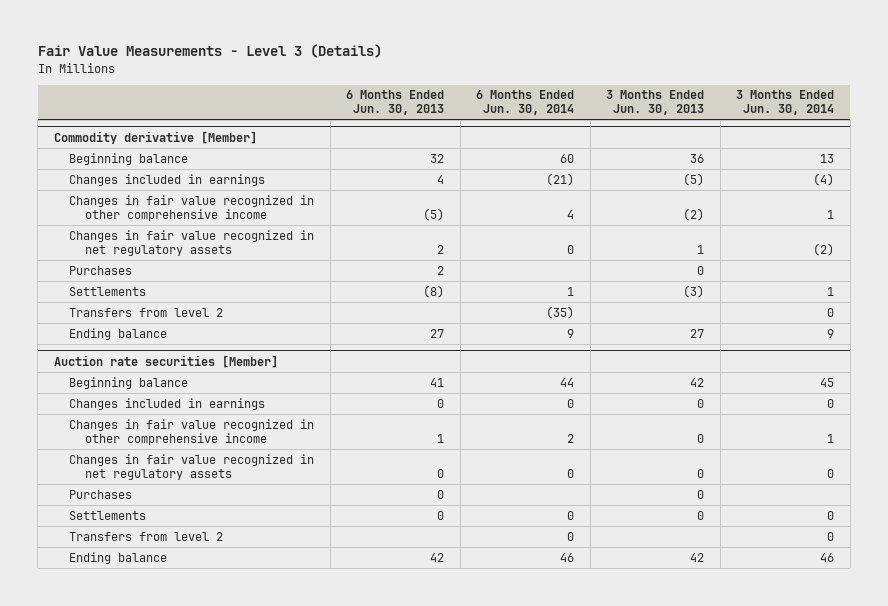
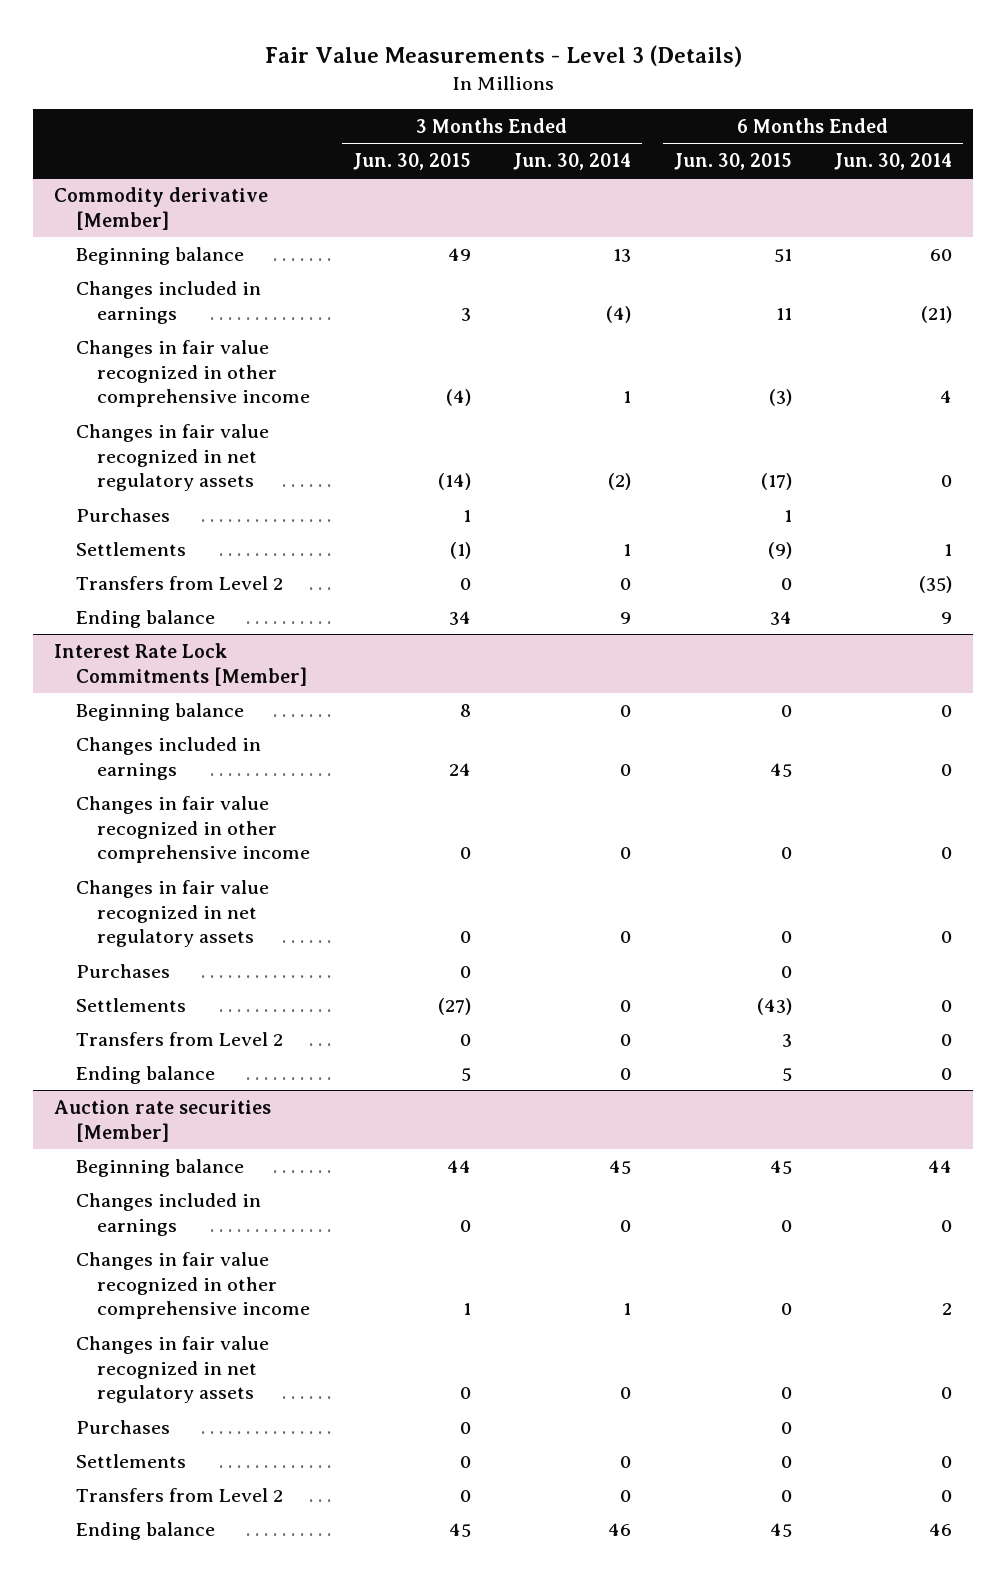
[346,90,445,116] 6 Months Ended Jun. 30, 2013 -> none
[606,90,705,116] 3 Months Ended Jun. 30, 2013 -> none
none -> [352,152,471,170] Jun. 30, 2015
none -> [673,152,792,170] Jun. 30, 2015
[69,307,224,317] Transfers from level 2 -> [75,575,283,590] Transfers from Level 2
none -> [54,642,307,686] Interest Rate Lock Commitments [Member]
none -> [75,702,244,721] Beginning balance
none -> [75,736,261,780] Changes included in earnings
none -> [75,795,311,864] Changes in fair value recognized in other comprehensive income
none -> [75,879,269,948] Changes in fair value recognized in net regulatory assets
none -> [75,963,170,978] Purchases
none -> [75,997,186,1012] Settlements
none -> [75,1031,283,1046] Transfers from Level 2
none -> [75,1065,215,1084] Ending balance
[69,531,224,541] Transfers from level 2 -> [75,1487,283,1502] Transfers from Level 2

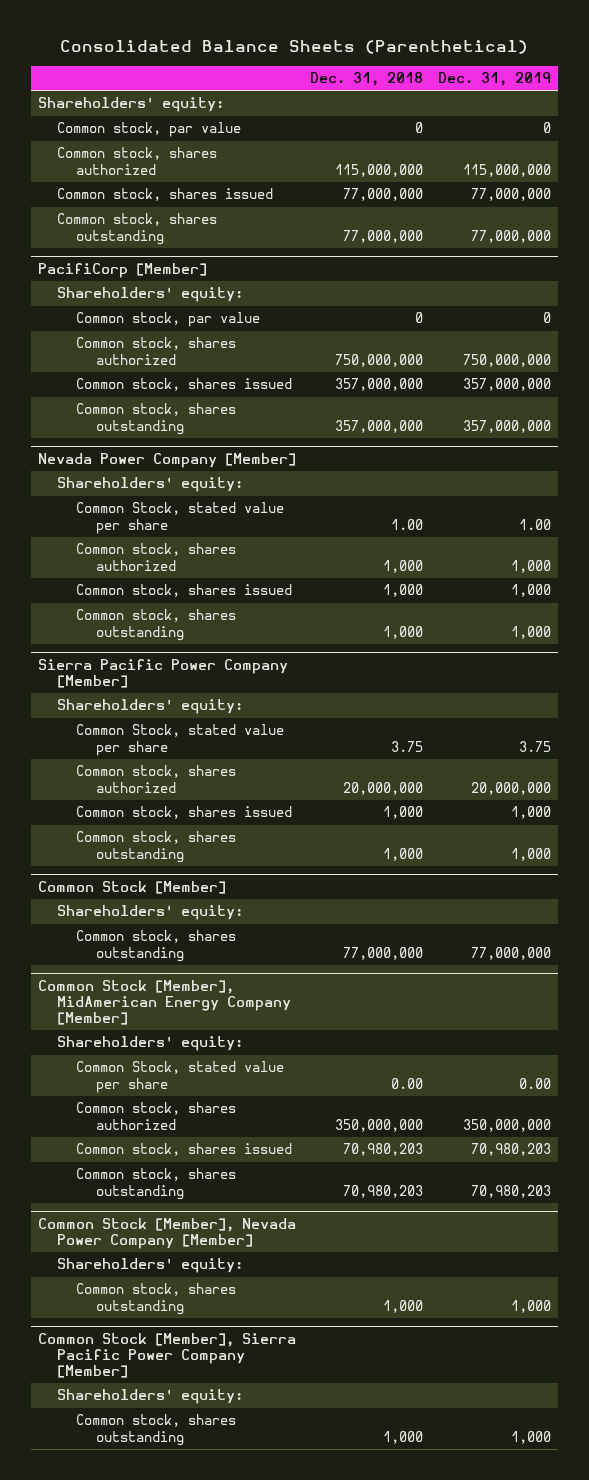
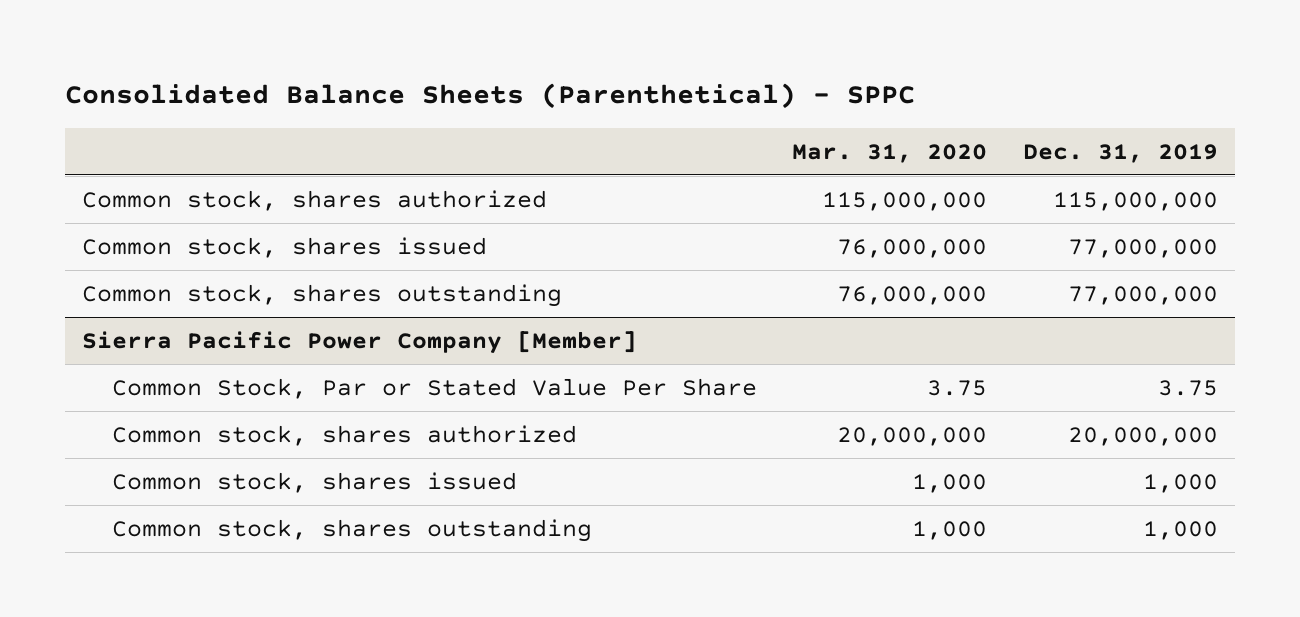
[60,39,529,54] Consolidated Balance Sheets (Parenthetical) -> [64,83,915,110] Consolidated Balance Sheets (Parenthetical) - SPPC
[310,72,424,87] Dec. 31, 2018 -> none
none -> [792,143,988,163] Mar. 31, 2020
[37,97,224,113] Shareholders' equity: -> none
[57,122,242,138] Common stock, par value -> none
[37,262,207,278] PacifiCorp [Member] -> none
[57,287,244,303] Shareholders' equity: -> none
[76,312,261,328] Common stock, par value -> none
[76,337,237,365] Common stock, shares authorized -> none
[76,378,293,392] Common stock, shares issued -> none
[76,403,237,435] Common stock, shares outstanding -> none
[37,452,296,468] Nevada Power Company [Member] -> none
[57,477,244,493] Shareholders' equity: -> none
[76,502,285,534] Common Stock, stated value per share -> none
[76,543,237,571] Common stock, shares authorized -> none
[76,584,293,598] Common stock, shares issued -> none
[76,609,237,641] Common stock, shares outstanding -> none
[57,699,244,715] Shareholders' equity: -> none
[76,724,285,756] Common Stock, stated value per share -> [111,377,757,399] Common Stock, Par or Stated Value Per Share
[37,880,226,894] Common Stock [Member] -> none
[57,905,244,921] Shareholders' equity: -> none
[76,930,237,962] Common stock, shares outstanding -> none
[37,979,292,1026] Common Stock [Member], MidAmerican Energy Company [Member] -> none
[57,1036,244,1052] Shareholders' equity: -> none
[76,1061,285,1093] Common Stock, stated value per share -> none
[76,1102,237,1130] Common stock, shares authorized -> none
[76,1143,293,1157] Common stock, shares issued -> none
[76,1168,237,1200] Common stock, shares outstanding -> none
[37,1217,296,1249] Common Stock [Member], Nevada Power Company [Member] -> none
[57,1258,244,1274] Shareholders' equity: -> none
[76,1283,237,1315] Common stock, shares outstanding -> none
[37,1332,296,1379] Common Stock [Member], Sierra Pacific Power Company [Member] -> none
[57,1389,244,1405] Shareholders' equity: -> none
[76,1414,237,1446] Common stock, shares outstanding -> none

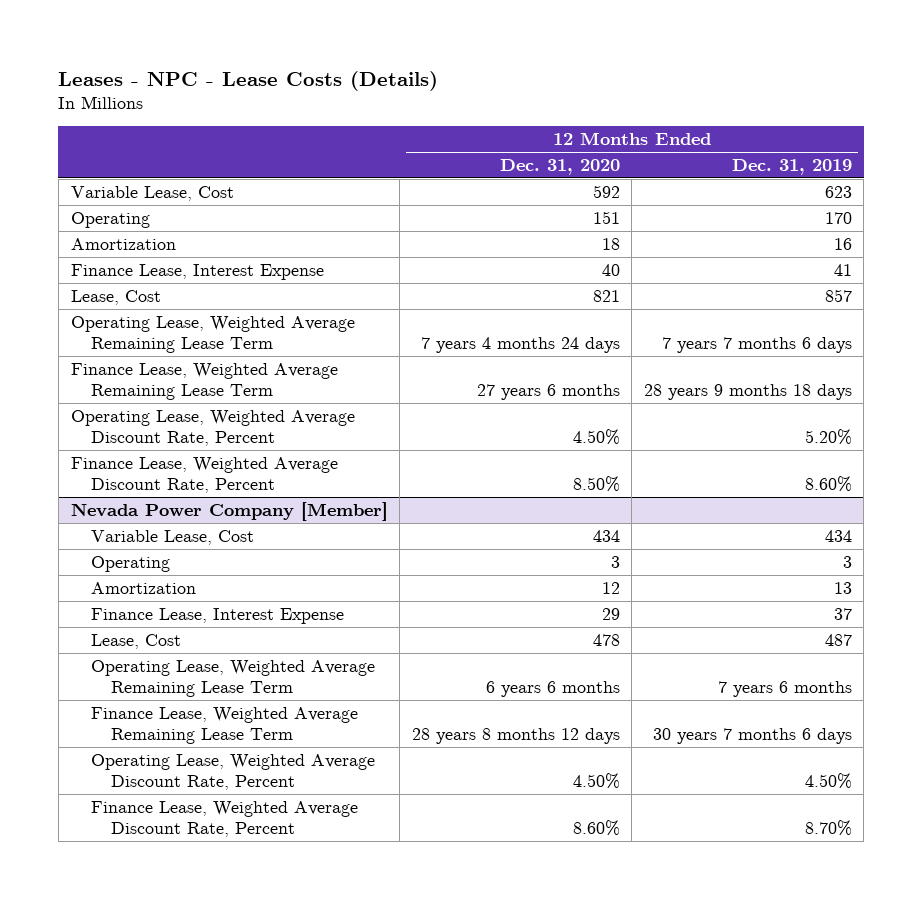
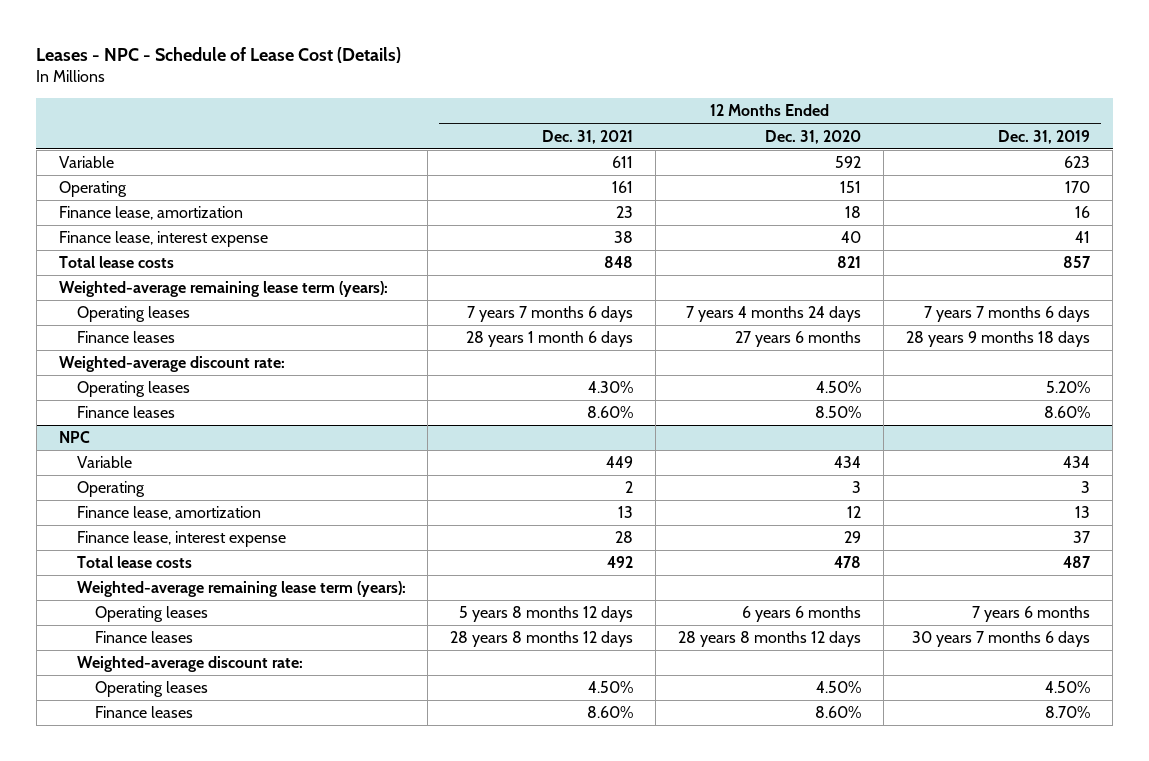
[58,70,439,91] Leases - NPC - Lease Costs (Details) -> [36,46,402,63] Leases - NPC - Schedule of Lease Cost (Details)
none -> [542,129,634,144] Dec. 31, 2021
[70,185,234,201] Variable Lease, Cost -> [58,156,114,169] Variable
[70,237,176,250] Amortization -> [58,206,243,221] Finance lease, amortization
[70,263,324,280] Finance Lease, Interest Expense -> [58,231,268,248] Finance lease, interest expense
[70,289,161,305] Lease, Cost -> [58,256,174,269] Total lease costs
none -> [58,281,388,298] Weighted-average remaining lease term (years):
[70,315,355,354] Operating Lease, Weighted Average Remaining Lease Term -> [76,306,190,323] Operating leases
[70,362,338,401] Finance Lease, Weighted Average Remaining Lease Term -> [76,331,175,344] Finance leases
none -> [58,356,285,373] Weighted-average discount rate:
[70,409,355,447] Operating Lease, Weighted Average Discount Rate, Percent -> [76,381,190,398] Operating leases
[70,456,338,494] Finance Lease, Weighted Average Discount Rate, Percent -> [76,406,175,419] Finance leases
[70,501,388,521] Nevada Power Company [Member] -> [58,431,90,444] NPC
[90,529,254,545] Variable Lease, Cost -> [76,456,132,469] Variable
[90,581,196,594] Amortization -> [76,506,261,521] Finance lease, amortization
[90,607,344,624] Finance Lease, Interest Expense -> [76,531,286,548] Finance lease, interest expense
[90,633,181,649] Lease, Cost -> [76,556,192,569] Total lease costs
none -> [76,581,406,598] Weighted-average remaining lease term (years):
[90,659,375,698] Operating Lease, Weighted Average Remaining Lease Term -> [94,606,208,623] Operating leases
[90,706,358,745] Finance Lease, Weighted Average Remaining Lease Term -> [94,631,193,644] Finance leases
none -> [76,656,303,673] Weighted-average discount rate:
[90,753,375,791] Operating Lease, Weighted Average Discount Rate, Percent -> [94,681,208,698] Operating leases
[90,800,358,838] Finance Lease, Weighted Average Discount Rate, Percent -> [94,706,193,719] Finance leases

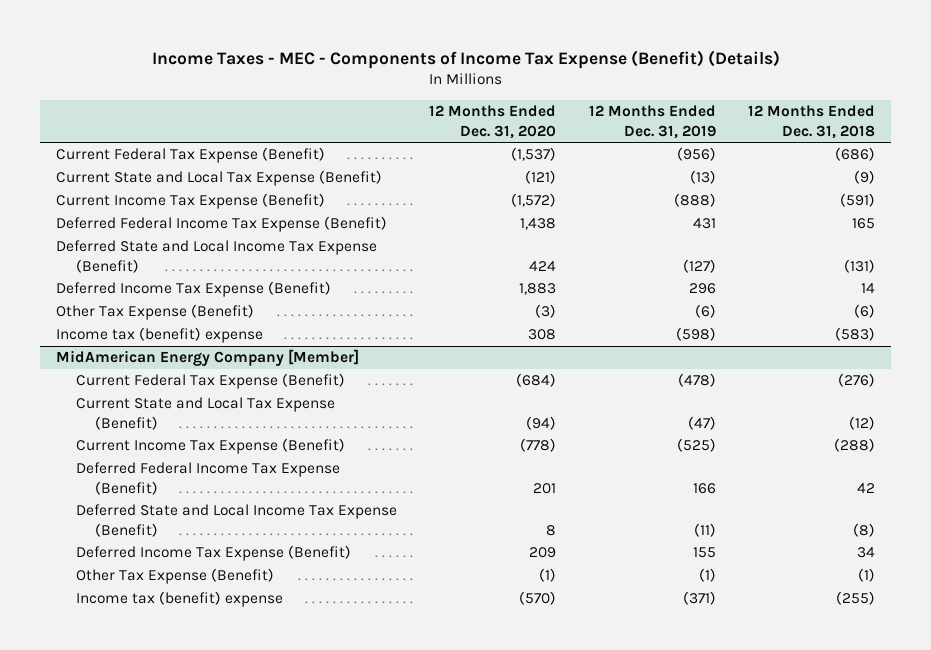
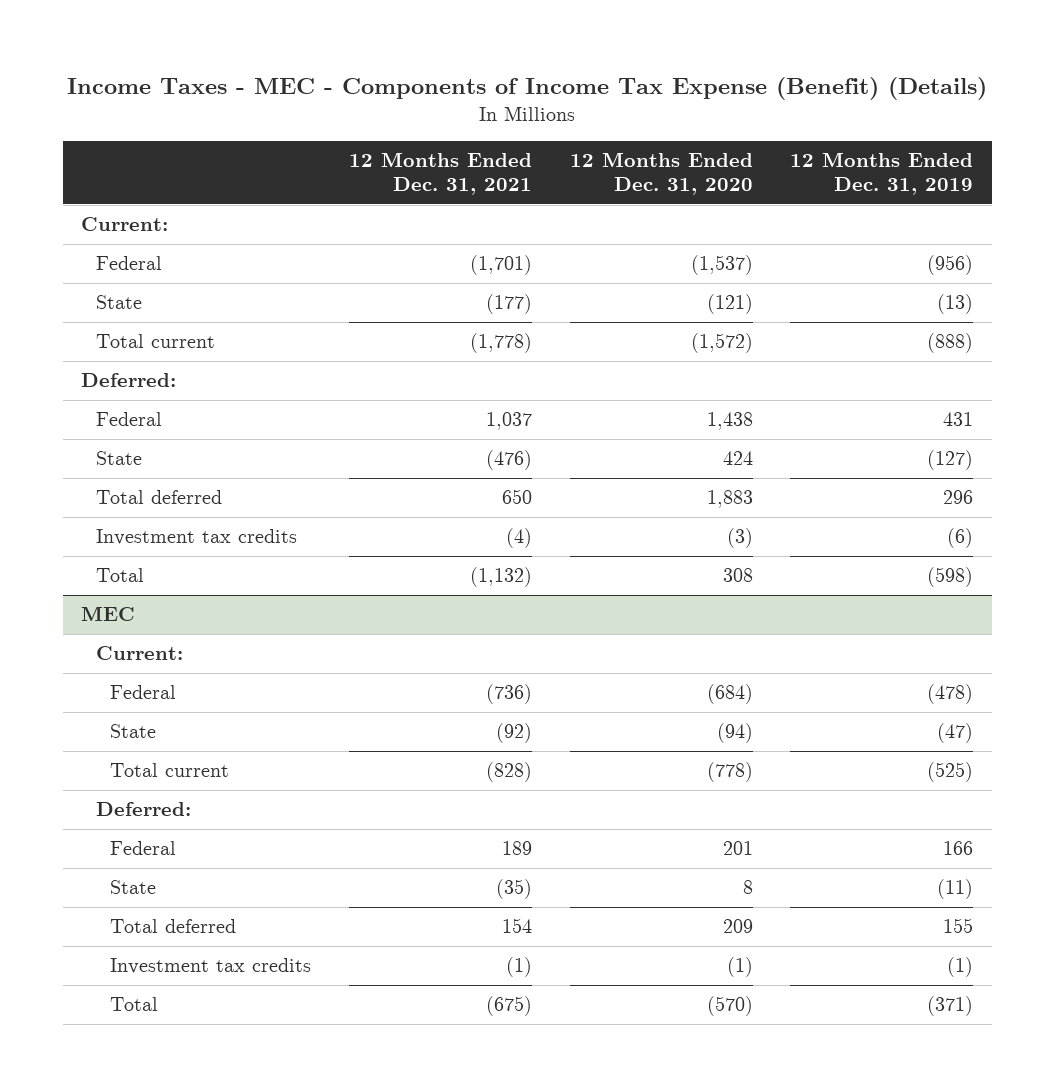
[748,105,876,139] 12 Months Ended Dec. 31, 2018 -> none
none -> [348,152,532,195] 12 Months Ended Dec. 31, 2021
none -> [81,217,169,232] Current:
[56,147,326,164] Current Federal Tax Expense (Benefit) -> [95,256,162,271] Federal
[56,170,383,187] Current State and Local Tax Expense (Benefit) -> [95,295,142,310] State
[56,193,326,210] Current Income Tax Expense (Benefit) -> [95,334,215,349] Total current
none -> [81,373,177,388] Deferred:
[56,216,388,233] Deferred Federal Income Tax Expense (Benefit) -> [95,412,162,427] Federal
[56,240,378,273] Deferred State and Local Income Tax Expense (Benefit) -> [95,451,142,466] State
[56,281,332,298] Deferred Income Tax Expense (Benefit) -> [95,490,222,505] Total deferred
[56,304,255,321] Other Tax Expense (Benefit) -> [95,529,297,546] Investment tax credits
[56,327,264,344] Income tax (benefit) expense -> [95,568,144,583] Total
[56,349,360,367] MidAmerican Energy Company [Member] -> [81,606,136,622] MEC
none -> [95,646,183,661] Current:
[75,373,345,390] Current Federal Tax Expense (Benefit) -> [110,685,177,700] Federal
[75,397,335,430] Current State and Local Tax Expense (Benefit) -> [110,724,157,739] State
[75,438,345,455] Current Income Tax Expense (Benefit) -> [110,763,230,778] Total current
none -> [95,802,191,817] Deferred:
[75,462,340,495] Deferred Federal Income Tax Expense (Benefit) -> [110,841,177,856] Federal
[75,504,397,537] Deferred State and Local Income Tax Expense (Benefit) -> [110,880,157,895] State
[75,545,351,562] Deferred Income Tax Expense (Benefit) -> [110,919,237,934] Total deferred
[75,568,274,585] Other Tax Expense (Benefit) -> [110,958,312,975] Investment tax credits
[75,591,283,608] Income tax (benefit) expense -> [110,997,159,1012] Total

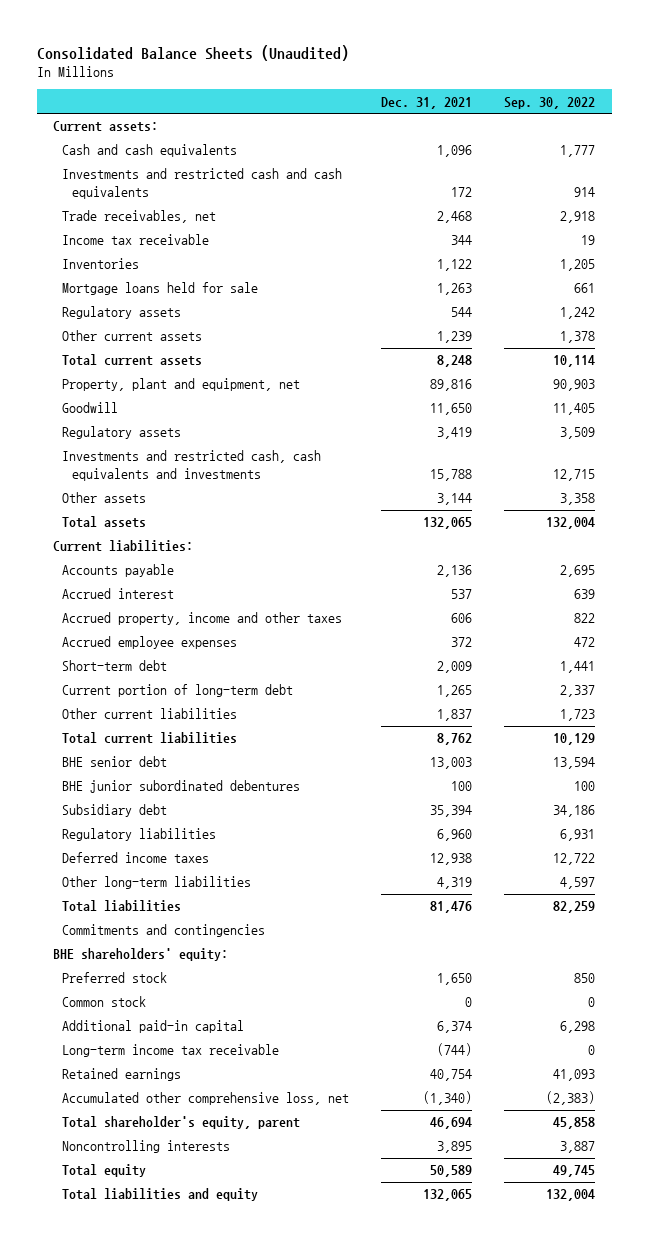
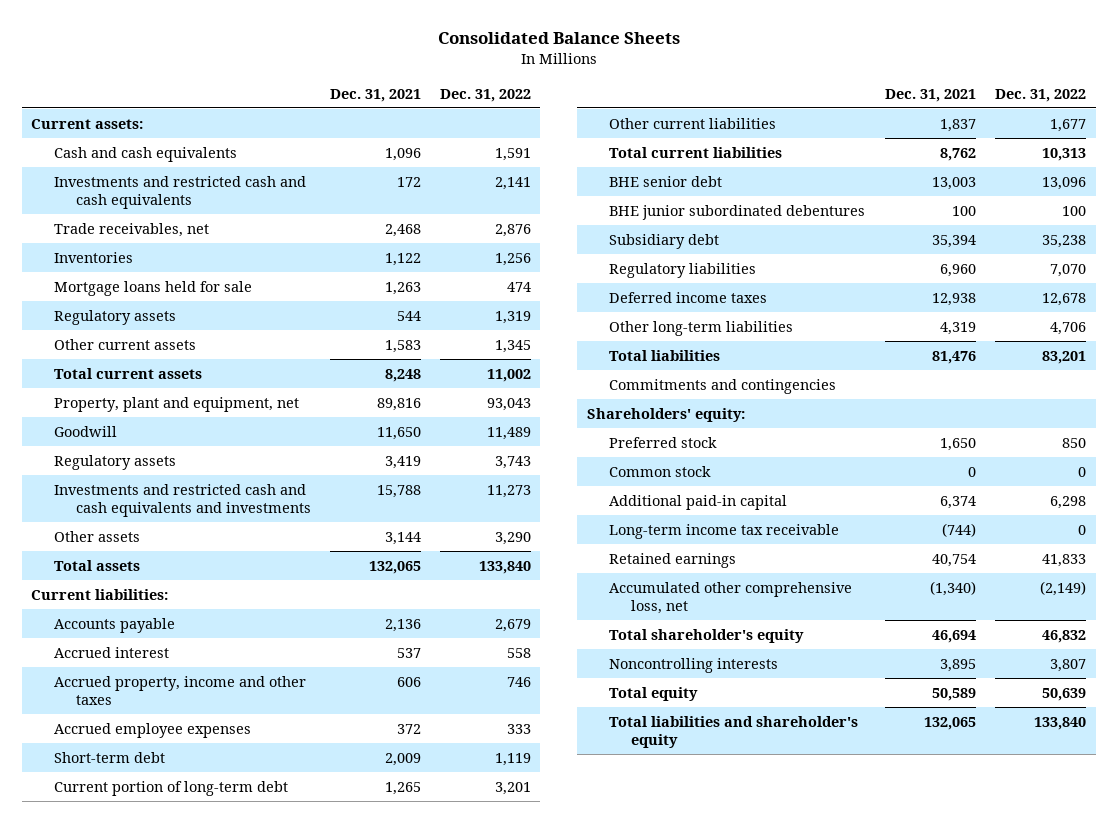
[36,44,349,61] Consolidated Balance Sheets (Unaudited) -> [437,32,680,45] Consolidated Balance Sheets
[504,96,596,109] Sep. 30, 2022 -> none
none -> [439,88,531,102] Dec. 31, 2022
[62,234,210,246] Income tax receivable -> none
[437,331,473,344] 1,239 -> [384,339,421,353] 1,583
[62,450,322,481] Investments and restricted cash, cash equivalents and investments -> [53,483,311,518] Investments and restricted cash and cash equivalents and investments
[52,948,228,962] BHE shareholders' equity: -> [586,407,745,422] Shareholders' equity:
[62,1116,301,1130] Total shareholder's equity, parent -> [609,628,805,643] Total shareholder's equity
[62,1188,259,1202] Total liabilities and equity -> [609,715,859,749] Total liabilities and shareholder's equity

